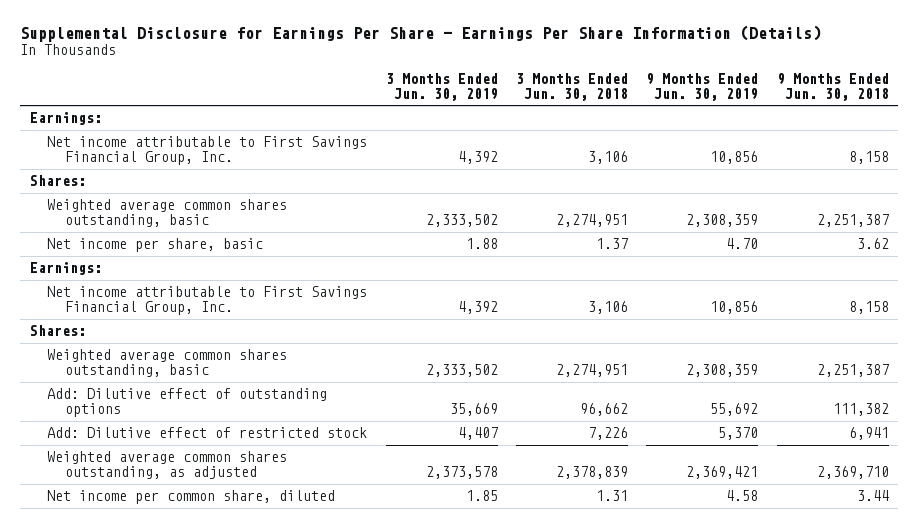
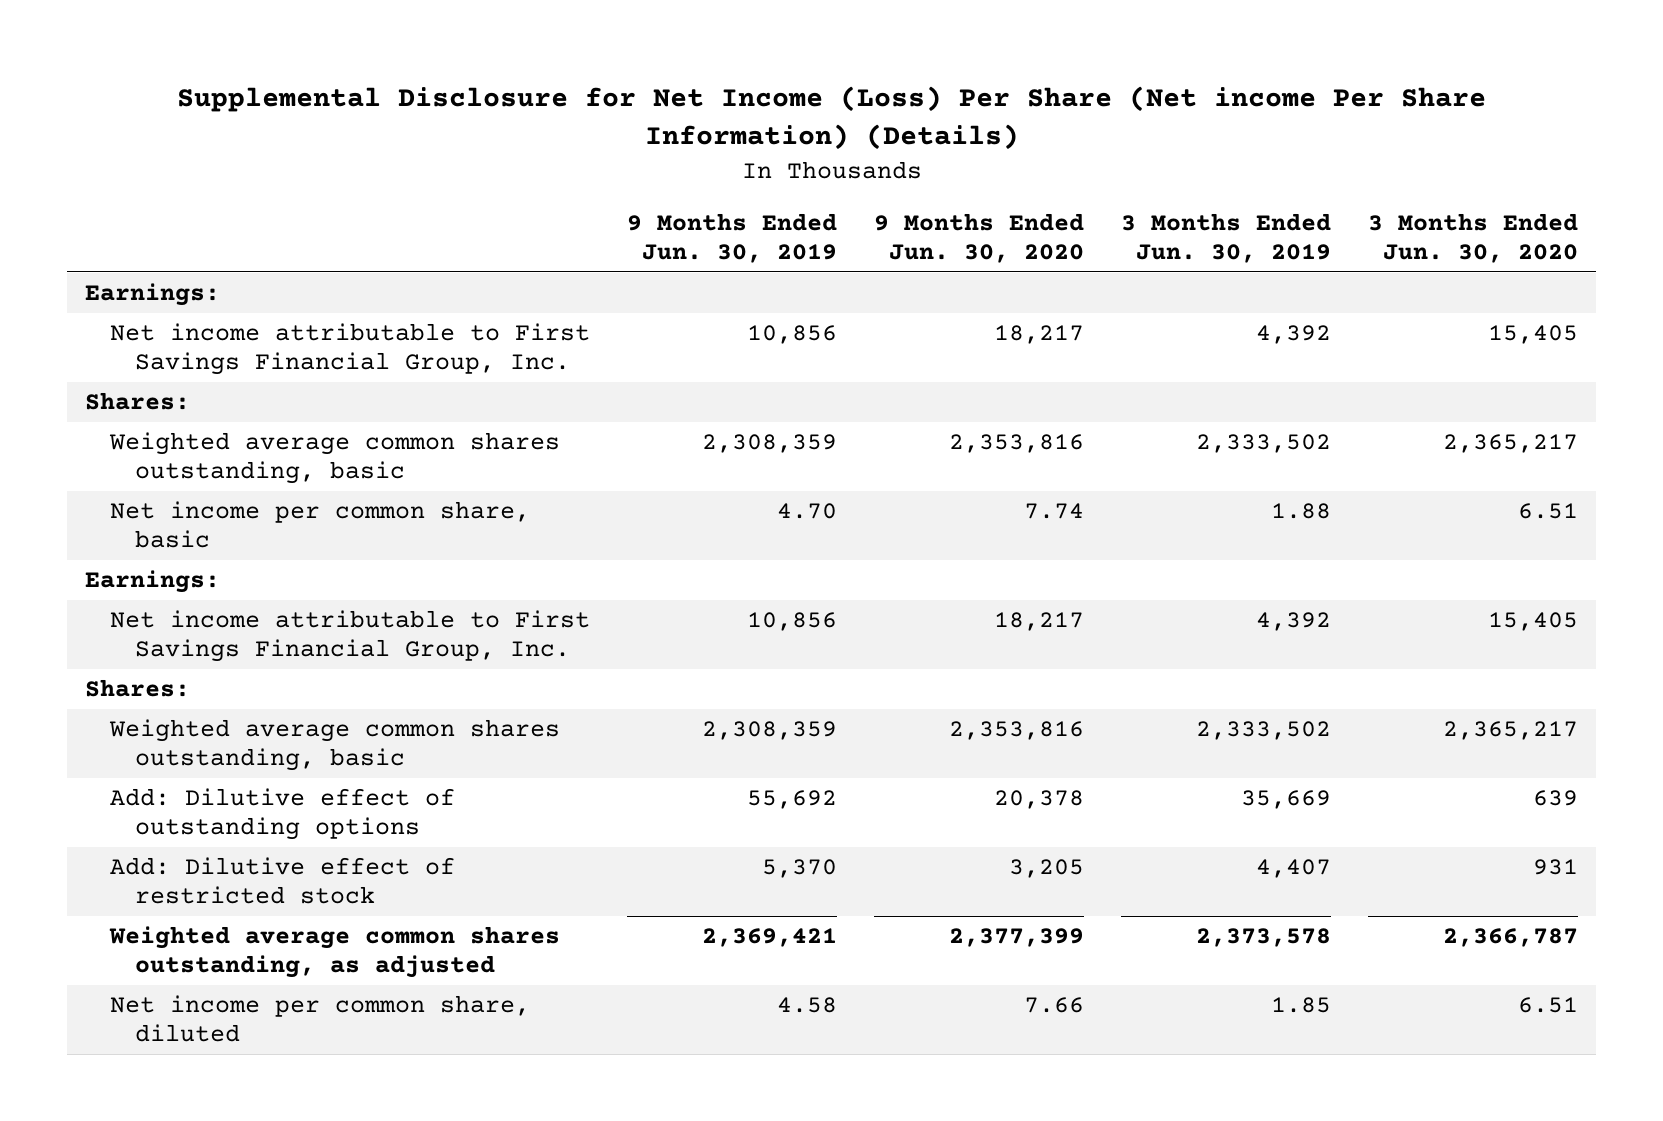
[20,24,822,42] Supplemental Disclosure for Earnings Per Share - Earnings Per Share Information (Details) -> [176,85,1486,151] Supplemental Disclosure for Net Income (Loss) Per Share (Net income Per Share Information) (Details)
[516,72,629,101] 3 Months Ended Jun. 30, 2018 -> none
[776,72,889,101] 9 Months Ended Jun. 30, 2018 -> none
none -> [873,212,1084,263] 9 Months Ended Jun. 30, 2020
none -> [1367,212,1578,263] 3 Months Ended Jun. 30, 2020
[47,238,264,253] Net income per share, basic -> [110,501,531,549] Net income per common share, basic

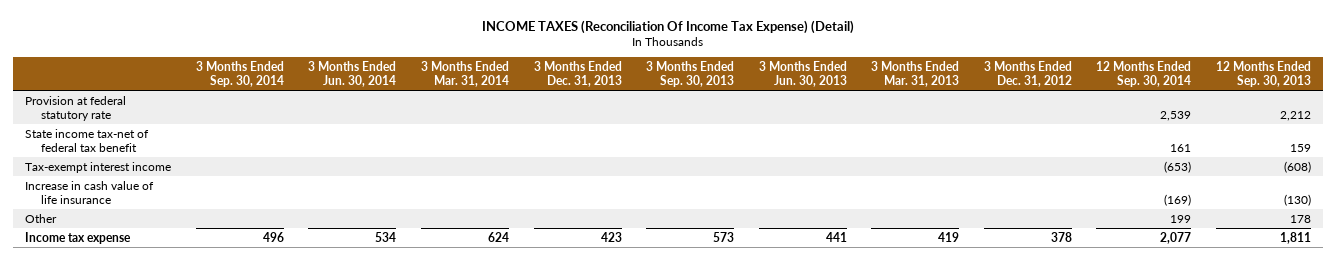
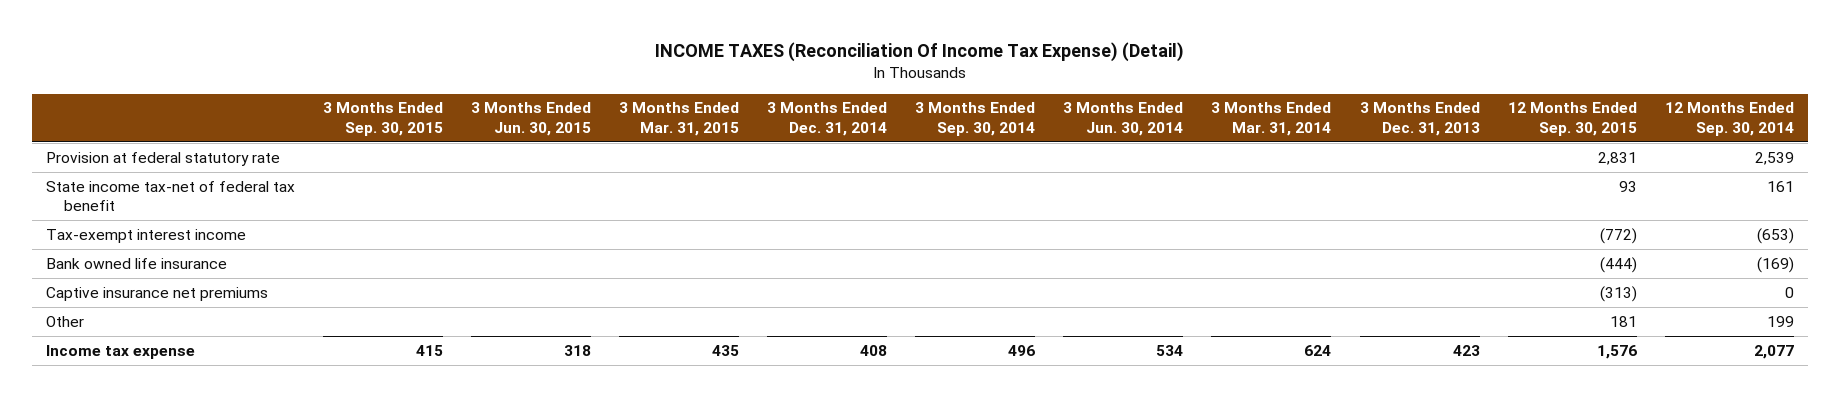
[646,60,735,87] 3 Months Ended Sep. 30, 2013 -> none
[758,60,847,87] 3 Months Ended Jun. 30, 2013 -> none
[871,60,960,87] 3 Months Ended Mar. 31, 2013 -> none
[983,60,1072,87] 3 Months Ended Dec. 31, 2012 -> none
[1216,60,1312,87] 12 Months Ended Sep. 30, 2013 -> none
none -> [323,102,444,136] 3 Months Ended Sep. 30, 2015
none -> [471,102,592,136] 3 Months Ended Jun. 30, 2015
none -> [619,102,740,136] 3 Months Ended Mar. 31, 2015
none -> [767,102,888,136] 3 Months Ended Dec. 31, 2014
none -> [1507,102,1637,136] 12 Months Ended Sep. 30, 2015
[25,180,155,204] Increase in cash value of life insurance -> [46,257,228,269] Bank owned life insurance
none -> [46,286,269,301] Captive insurance net premiums

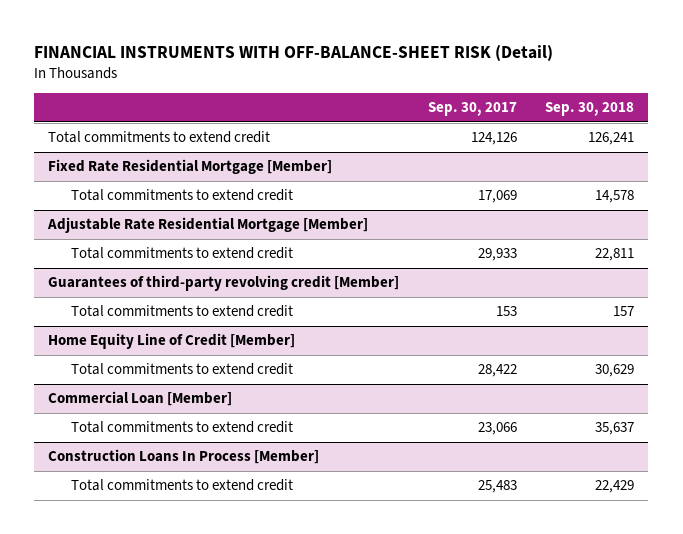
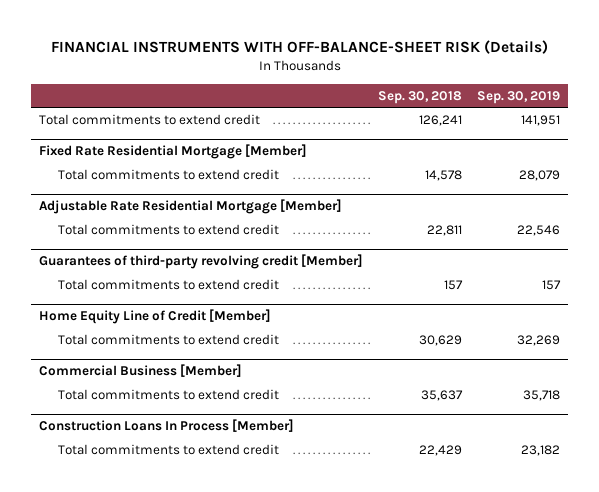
[34,44,554,61] FINANCIAL INSTRUMENTS WITH OFF-BALANCE-SHEET RISK (Detail) -> [50,40,548,55] FINANCIAL INSTRUMENTS WITH OFF-BALANCE-SHEET RISK (Details)
[427,102,517,117] Sep. 30, 2017 -> none
none -> [477,90,561,104] Sep. 30, 2019
[48,391,233,407] Commercial Loan [Member] -> [38,364,242,378] Commercial Business [Member]

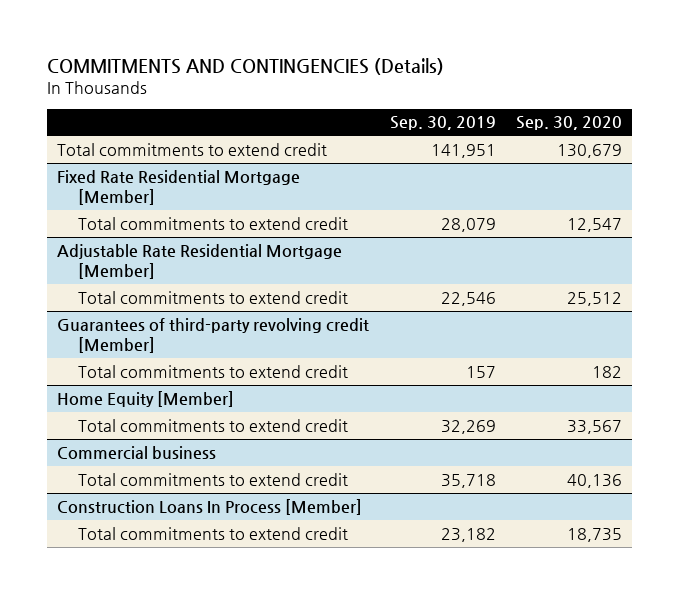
[50,40,548,55] FINANCIAL INSTRUMENTS WITH OFF-BALANCE-SHEET RISK (Details) -> [47,57,445,75] COMMITMENTS AND CONTINGENCIES (Details)
[378,90,463,104] Sep. 30, 2018 -> none
none -> [515,116,622,131] Sep. 30, 2020
[38,309,271,325] Home Equity Line of Credit [Member] -> [57,390,235,407] Home Equity [Member]
[38,364,242,378] Commercial Business [Member] -> [57,445,217,460] Commercial business

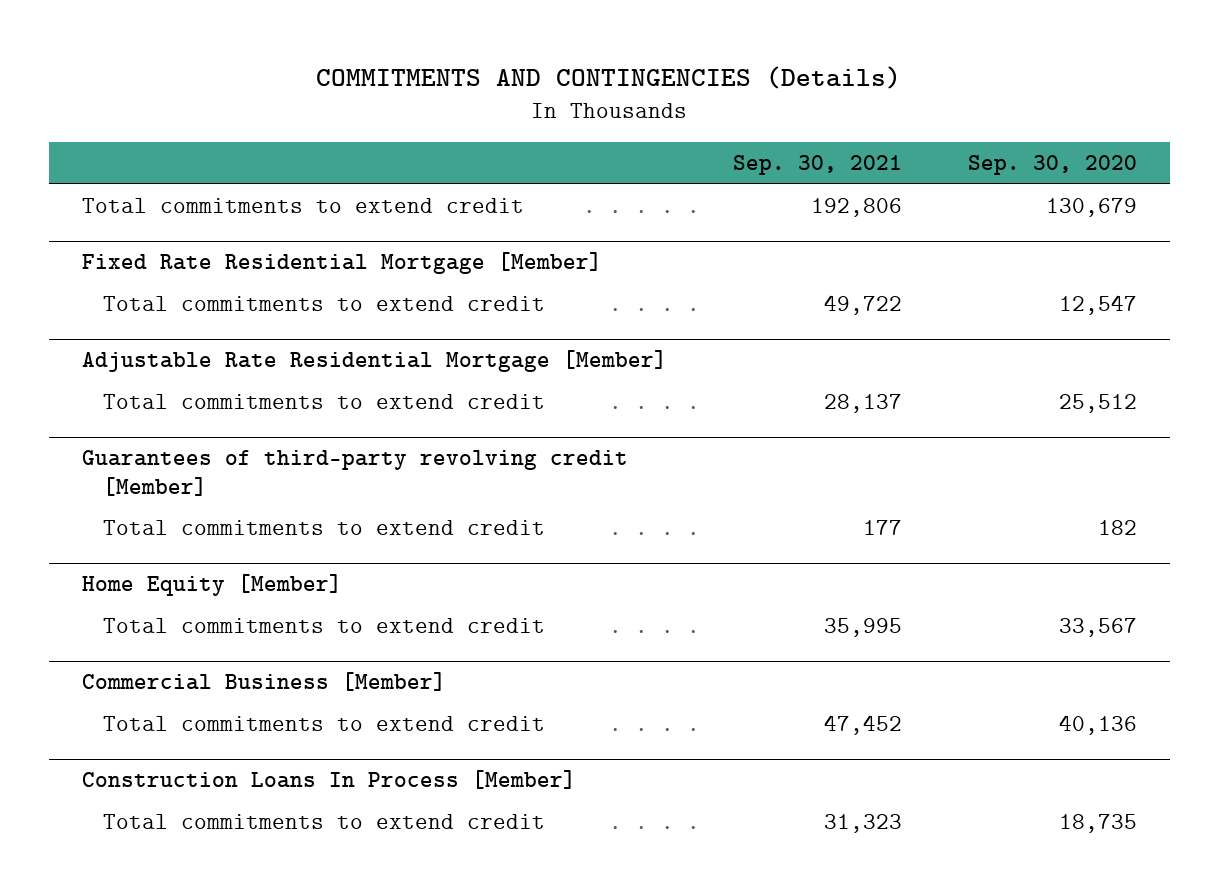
[389,116,496,131] Sep. 30, 2019 -> none
none -> [732,155,902,176] Sep. 30, 2021
[57,445,217,460] Commercial business -> [82,672,447,692] Commercial Business [Member]

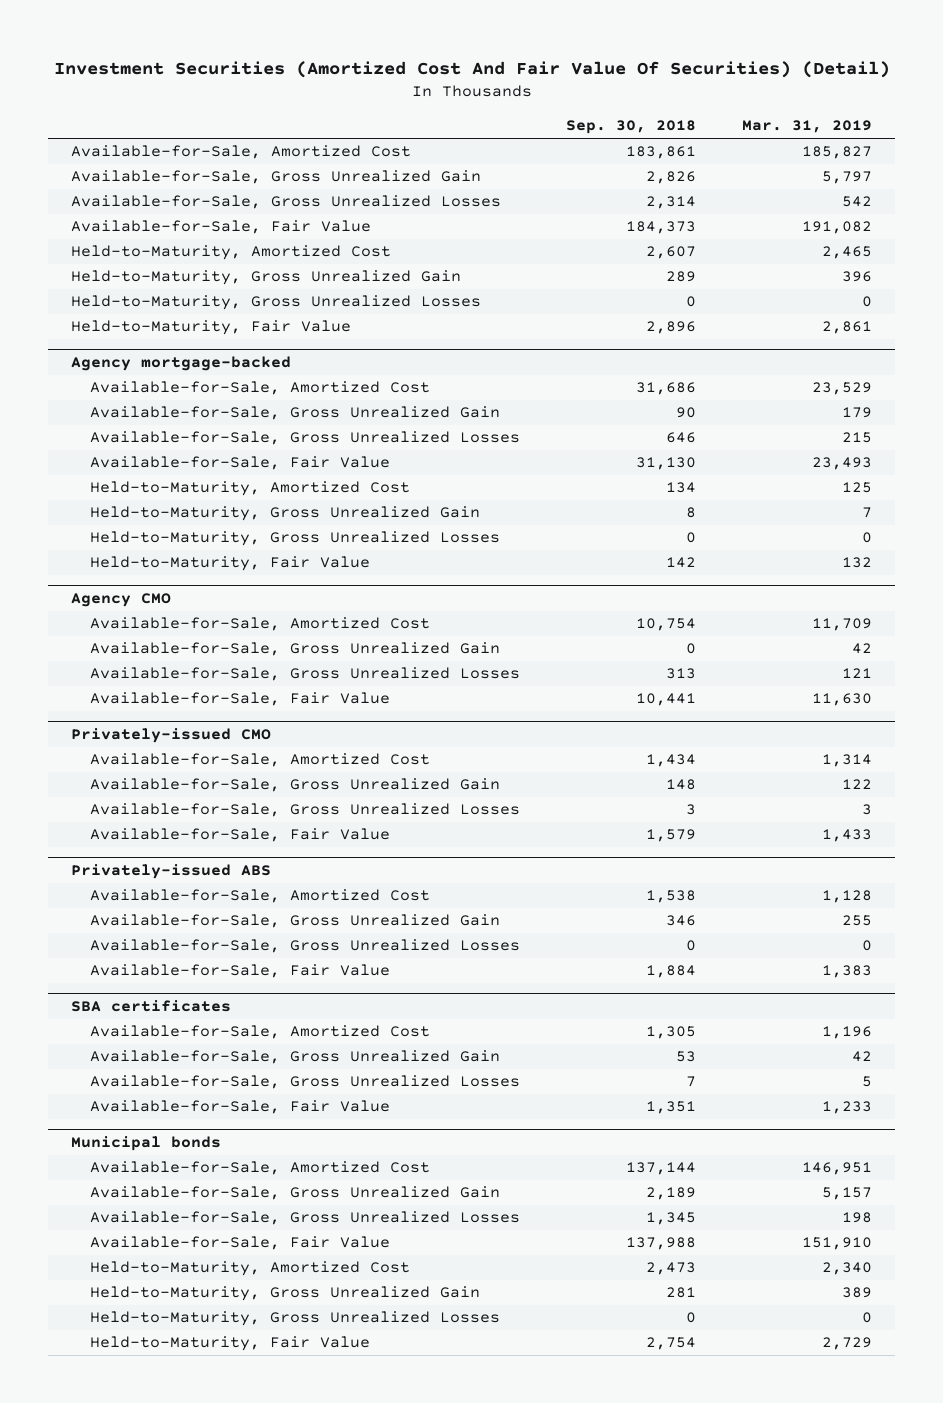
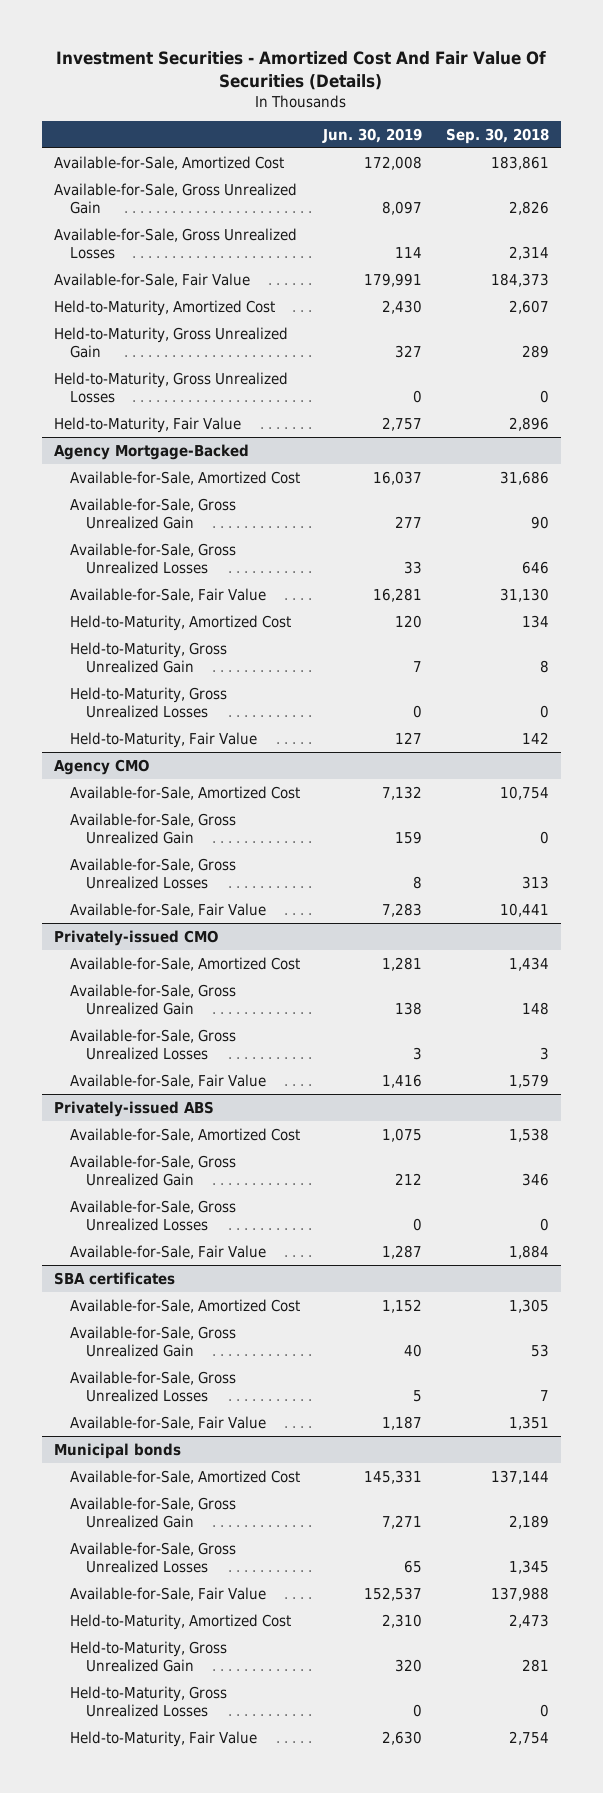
[53,60,890,78] Investment Securities (Amortized Cost And Fair Value Of Securities) (Detail) -> [56,51,547,91] Investment Securities - Amortized Cost And Fair Value Of Securities (Details)
[742,120,873,134] Mar. 31, 2019 -> none
none -> [322,127,423,143] Jun. 30, 2019
[71,355,292,371] Agency mortgage-backed -> [53,443,249,460] Agency Mortgage-Backed

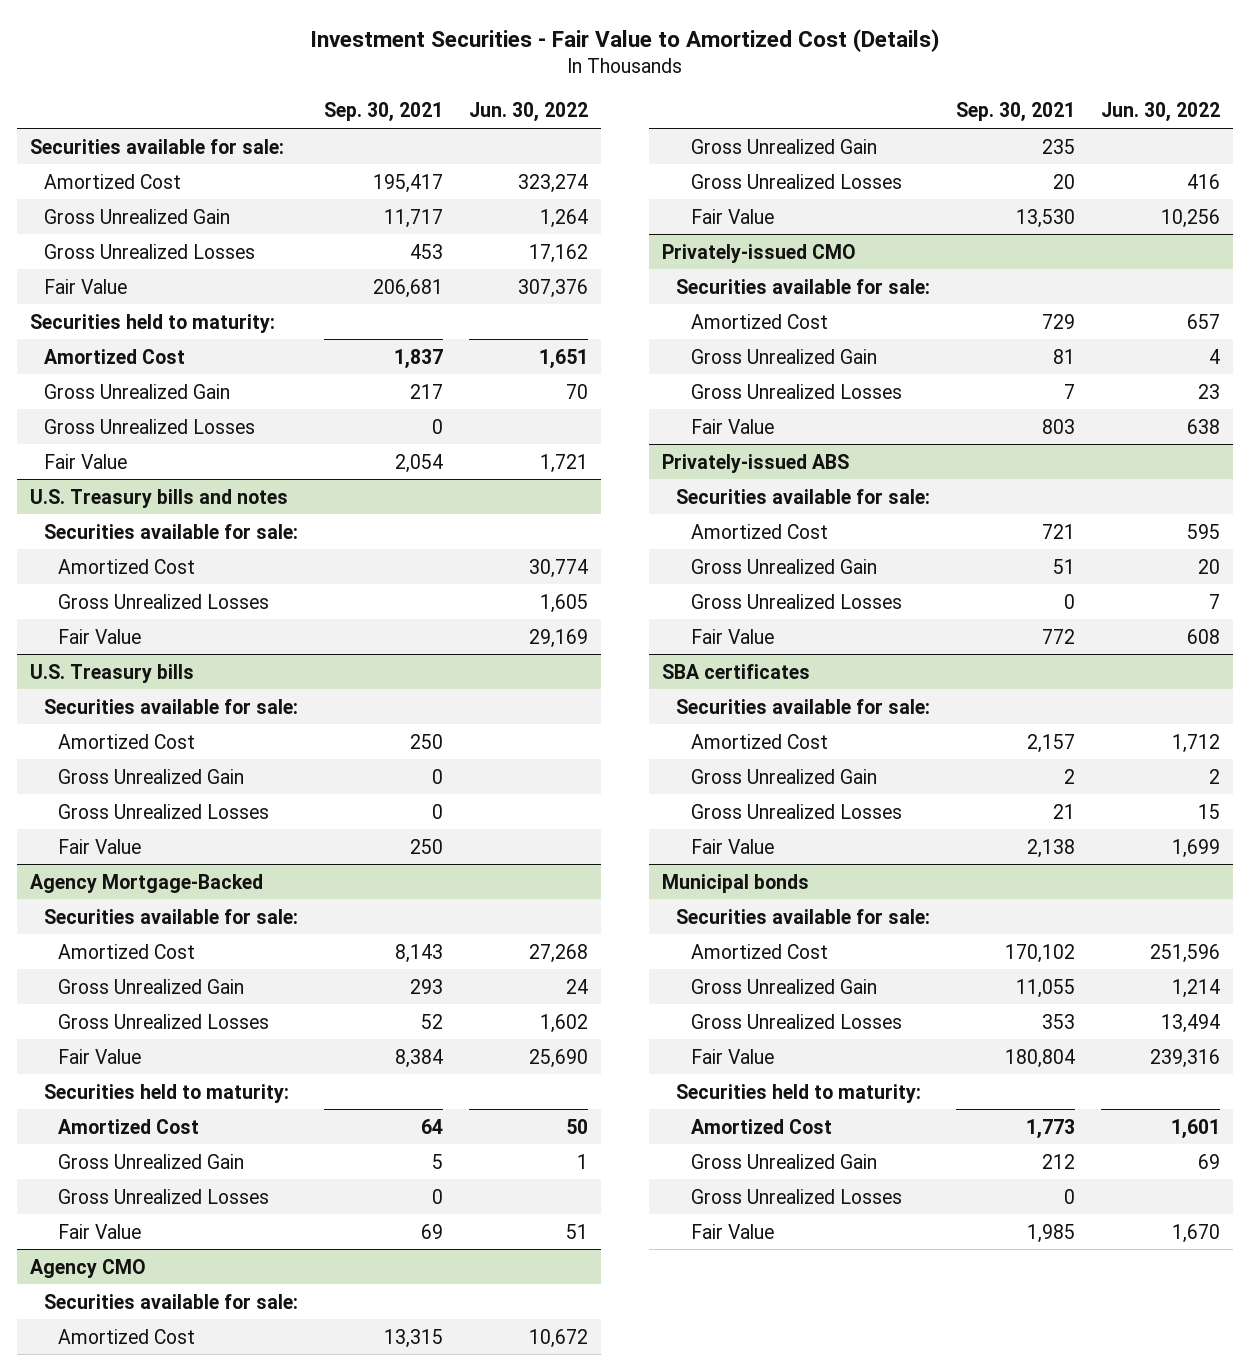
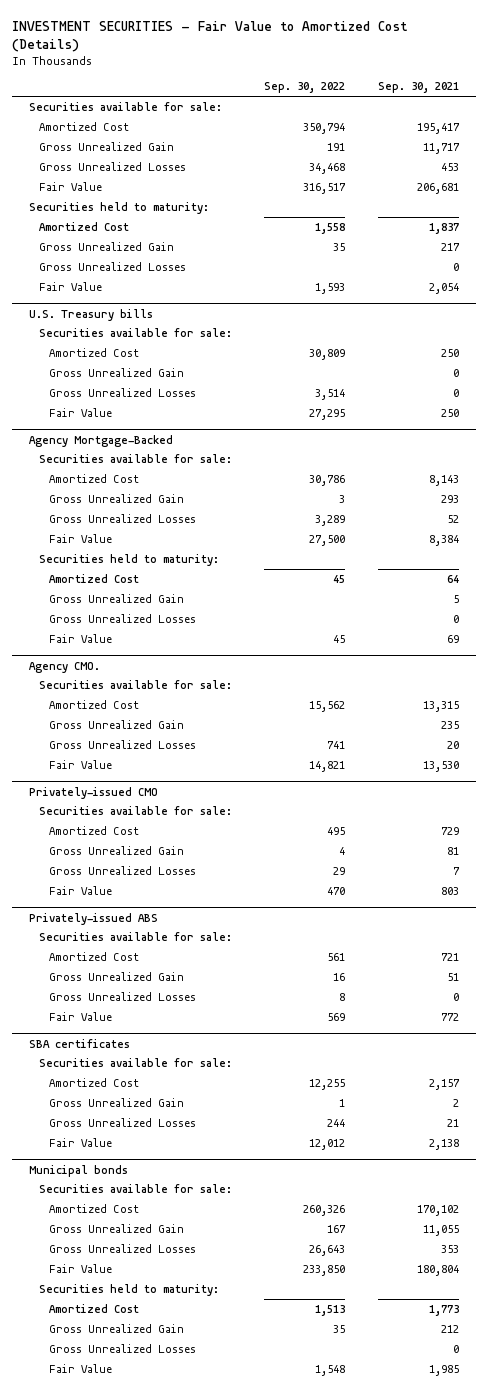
[309,28,939,52] Investment Securities - Fair Value to Amortized Cost (Details) -> [12,20,409,52] INVESTMENT SECURITIES - Fair Value to Amortized Cost (Details)
[468,102,588,123] Jun. 30, 2022 -> none
none -> [264,82,346,94] Sep. 30, 2022
[29,488,288,508] U.S. Treasury bills and notes -> none
[43,523,298,539] Securities available for sale: -> none
[57,558,195,574] Amortized Cost -> none
[57,593,269,609] Gross Unrealized Losses -> none
[57,628,141,644] Fair Value -> none
[29,1258,146,1278] Agency CMO -> [28,661,100,673] Agency CMO.

